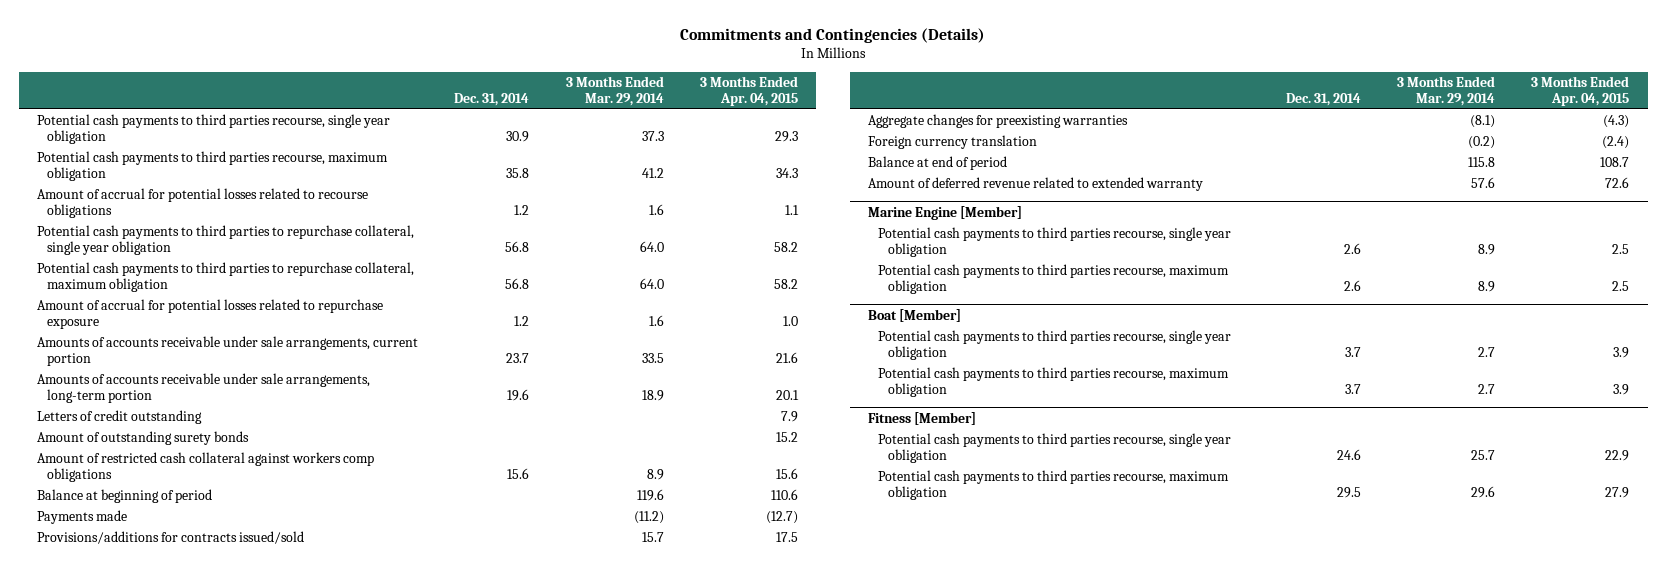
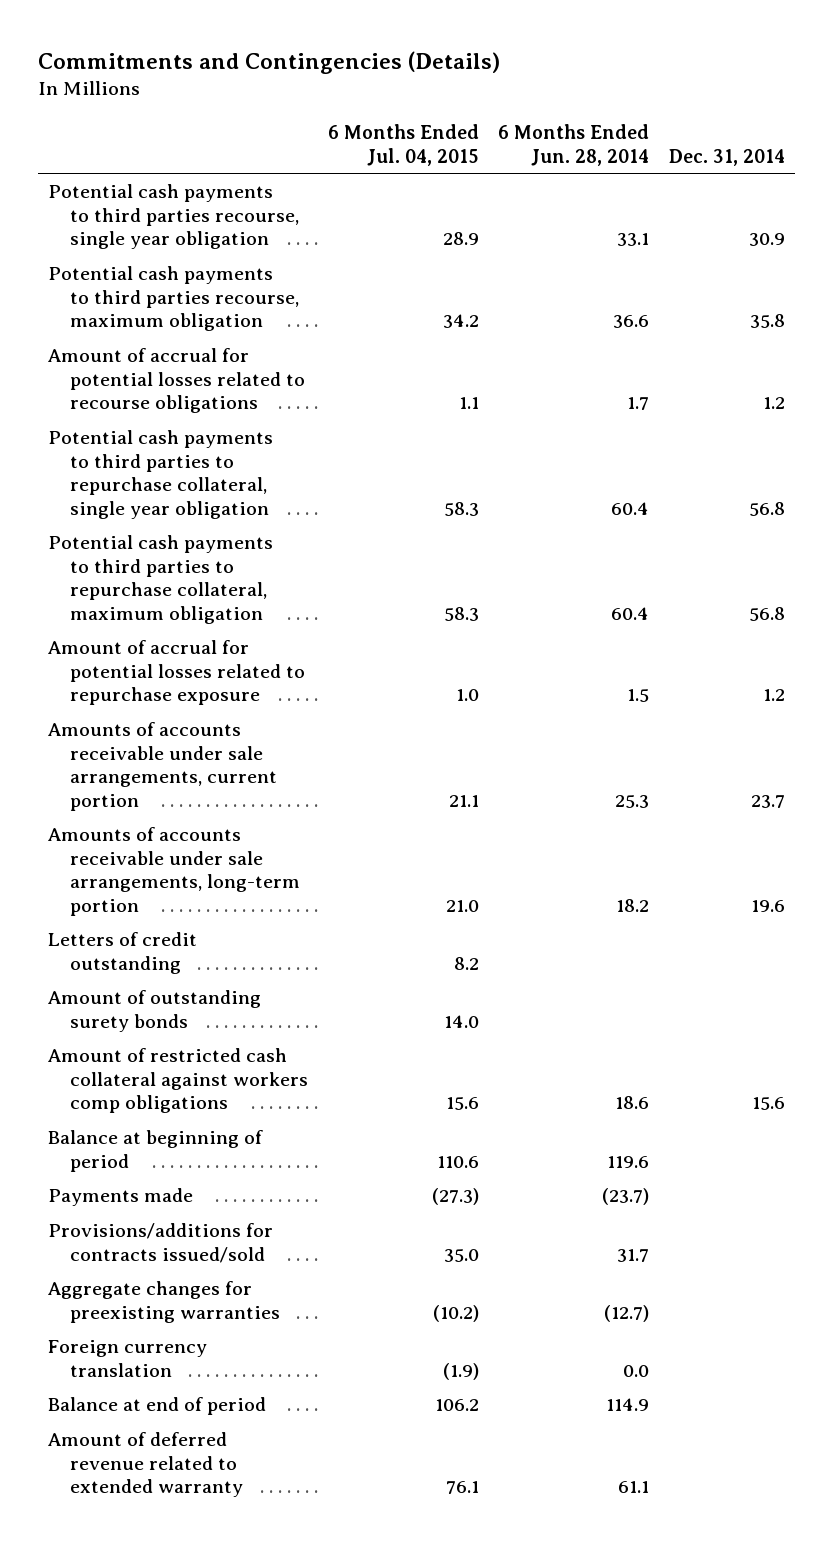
[565,75,664,106] 3 Months Ended Mar. 29, 2014 -> none
[700,75,799,106] 3 Months Ended Apr. 04, 2015 -> none
none -> [327,124,479,166] 6 Months Ended Jul. 04, 2015
none -> [498,124,650,166] 6 Months Ended Jun. 28, 2014
[868,206,1023,221] Marine Engine [Member] -> none
[877,227,1231,258] Potential cash payments to third parties recourse, single year obligation -> none
[877,264,1229,295] Potential cash payments to third parties recourse, maximum obligation -> none
[868,309,962,323] Boat [Member] -> none
[877,330,1231,361] Potential cash payments to third parties recourse, single year obligation -> none
[877,367,1229,398] Potential cash payments to third parties recourse, maximum obligation -> none
[868,412,977,426] Fitness [Member] -> none
[877,433,1231,464] Potential cash payments to third parties recourse, single year obligation -> none
[877,470,1229,501] Potential cash payments to third parties recourse, maximum obligation -> none

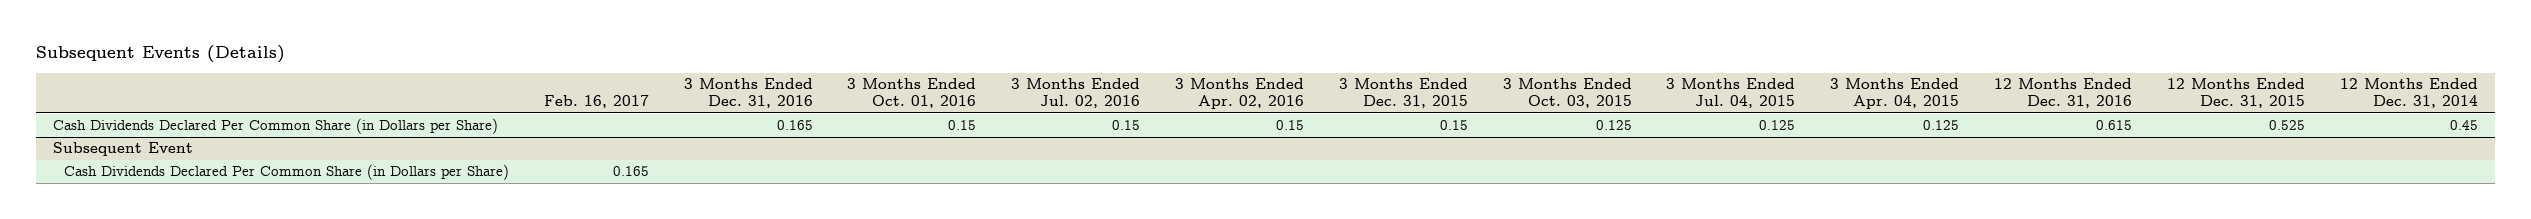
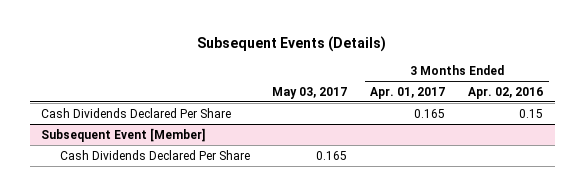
[543,95,649,109] Feb. 16, 2017 -> none
[683,78,813,109] 3 Months Ended Dec. 31, 2016 -> none
[847,78,977,109] 3 Months Ended Oct. 01, 2016 -> none
[1011,78,1141,109] 3 Months Ended Jul. 02, 2016 -> none
[1338,78,1468,109] 3 Months Ended Dec. 31, 2015 -> none
[1502,78,1632,109] 3 Months Ended Oct. 03, 2015 -> none
[1666,78,1796,109] 3 Months Ended Jul. 04, 2015 -> none
[1830,78,1960,110] 3 Months Ended Apr. 04, 2015 -> none
[1994,78,2133,109] 12 Months Ended Dec. 31, 2016 -> none
[2166,78,2305,109] 12 Months Ended Dec. 31, 2015 -> none
[2339,78,2478,109] 12 Months Ended Dec. 31, 2014 -> none
none -> [272,86,348,99] May 03, 2017
none -> [370,86,446,99] Apr. 01, 2017
[53,118,499,135] Cash Dividends Declared Per Common Share (in Dollars per Share) -> [41,107,232,118] Cash Dividends Declared Per Share
[53,142,194,157] Subsequent Event -> [41,127,206,142] Subsequent Event [Member]
[63,164,509,181] Cash Dividends Declared Per Common Share (in Dollars per Share) -> [59,149,250,160] Cash Dividends Declared Per Share

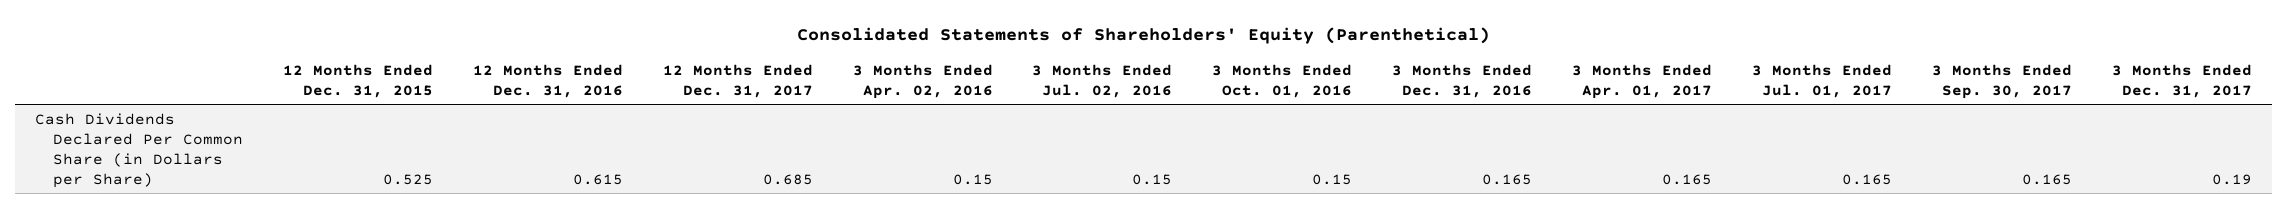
[197,36,387,53] Subsequent Events (Details) -> [796,26,1490,44] Consolidated Statements of Shareholders' Equity (Parenthetical)
[272,86,348,99] May 03, 2017 -> none
none -> [282,63,433,98] 12 Months Ended Dec. 31, 2015
none -> [472,63,623,98] 12 Months Ended Dec. 31, 2016
none -> [662,63,813,98] 12 Months Ended Dec. 31, 2017
none -> [1032,63,1173,98] 3 Months Ended Jul. 02, 2016
none -> [1212,63,1353,98] 3 Months Ended Oct. 01, 2016
none -> [1392,63,1533,98] 3 Months Ended Dec. 31, 2016
none -> [1752,63,1893,98] 3 Months Ended Jul. 01, 2017
none -> [1932,63,2073,99] 3 Months Ended Sep. 30, 2017
none -> [2112,63,2253,98] 3 Months Ended Dec. 31, 2017
[41,127,206,142] Subsequent Event [Member] -> none
[59,149,250,160] Cash Dividends Declared Per Share -> none
[41,107,232,118] Cash Dividends Declared Per Share -> [34,113,243,188] Cash Dividends Declared Per Common Share (in Dollars per Share)

